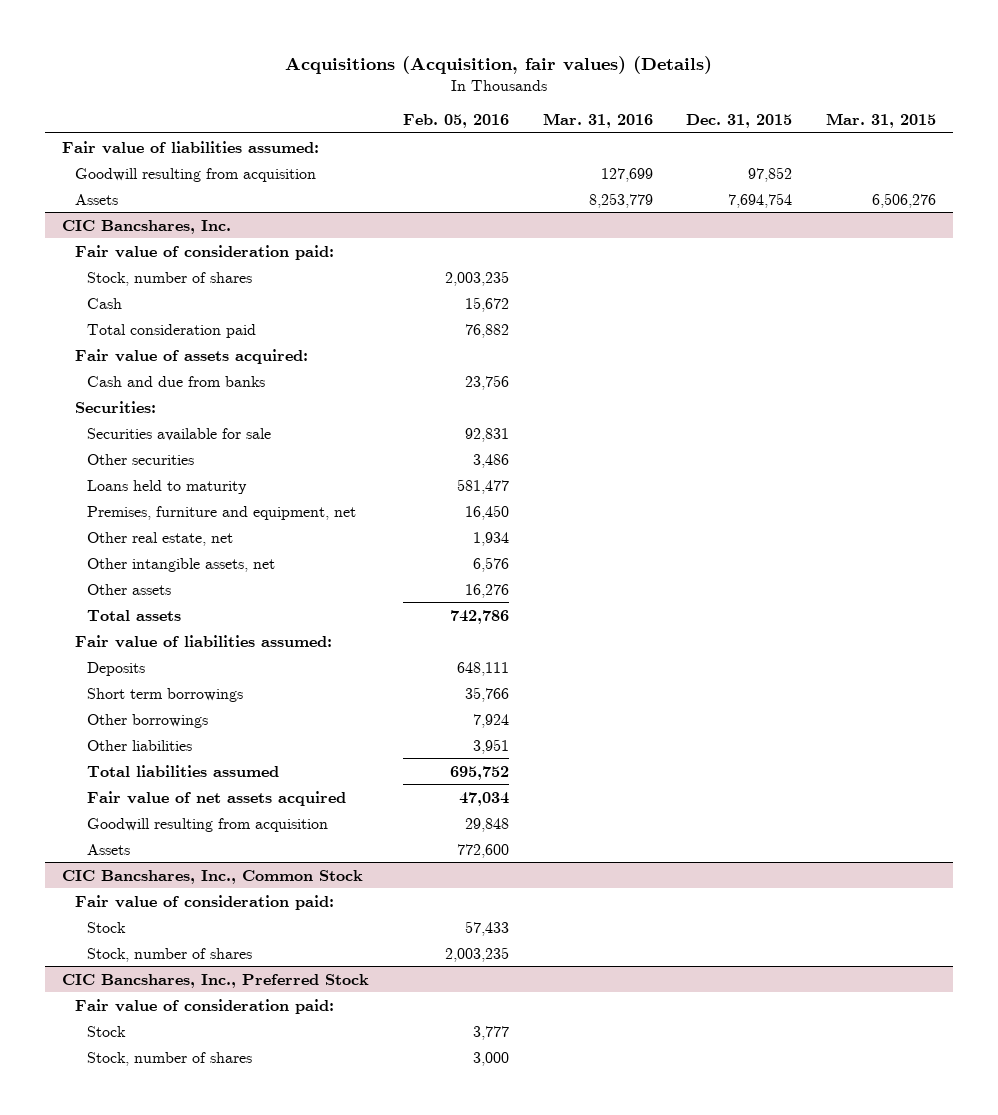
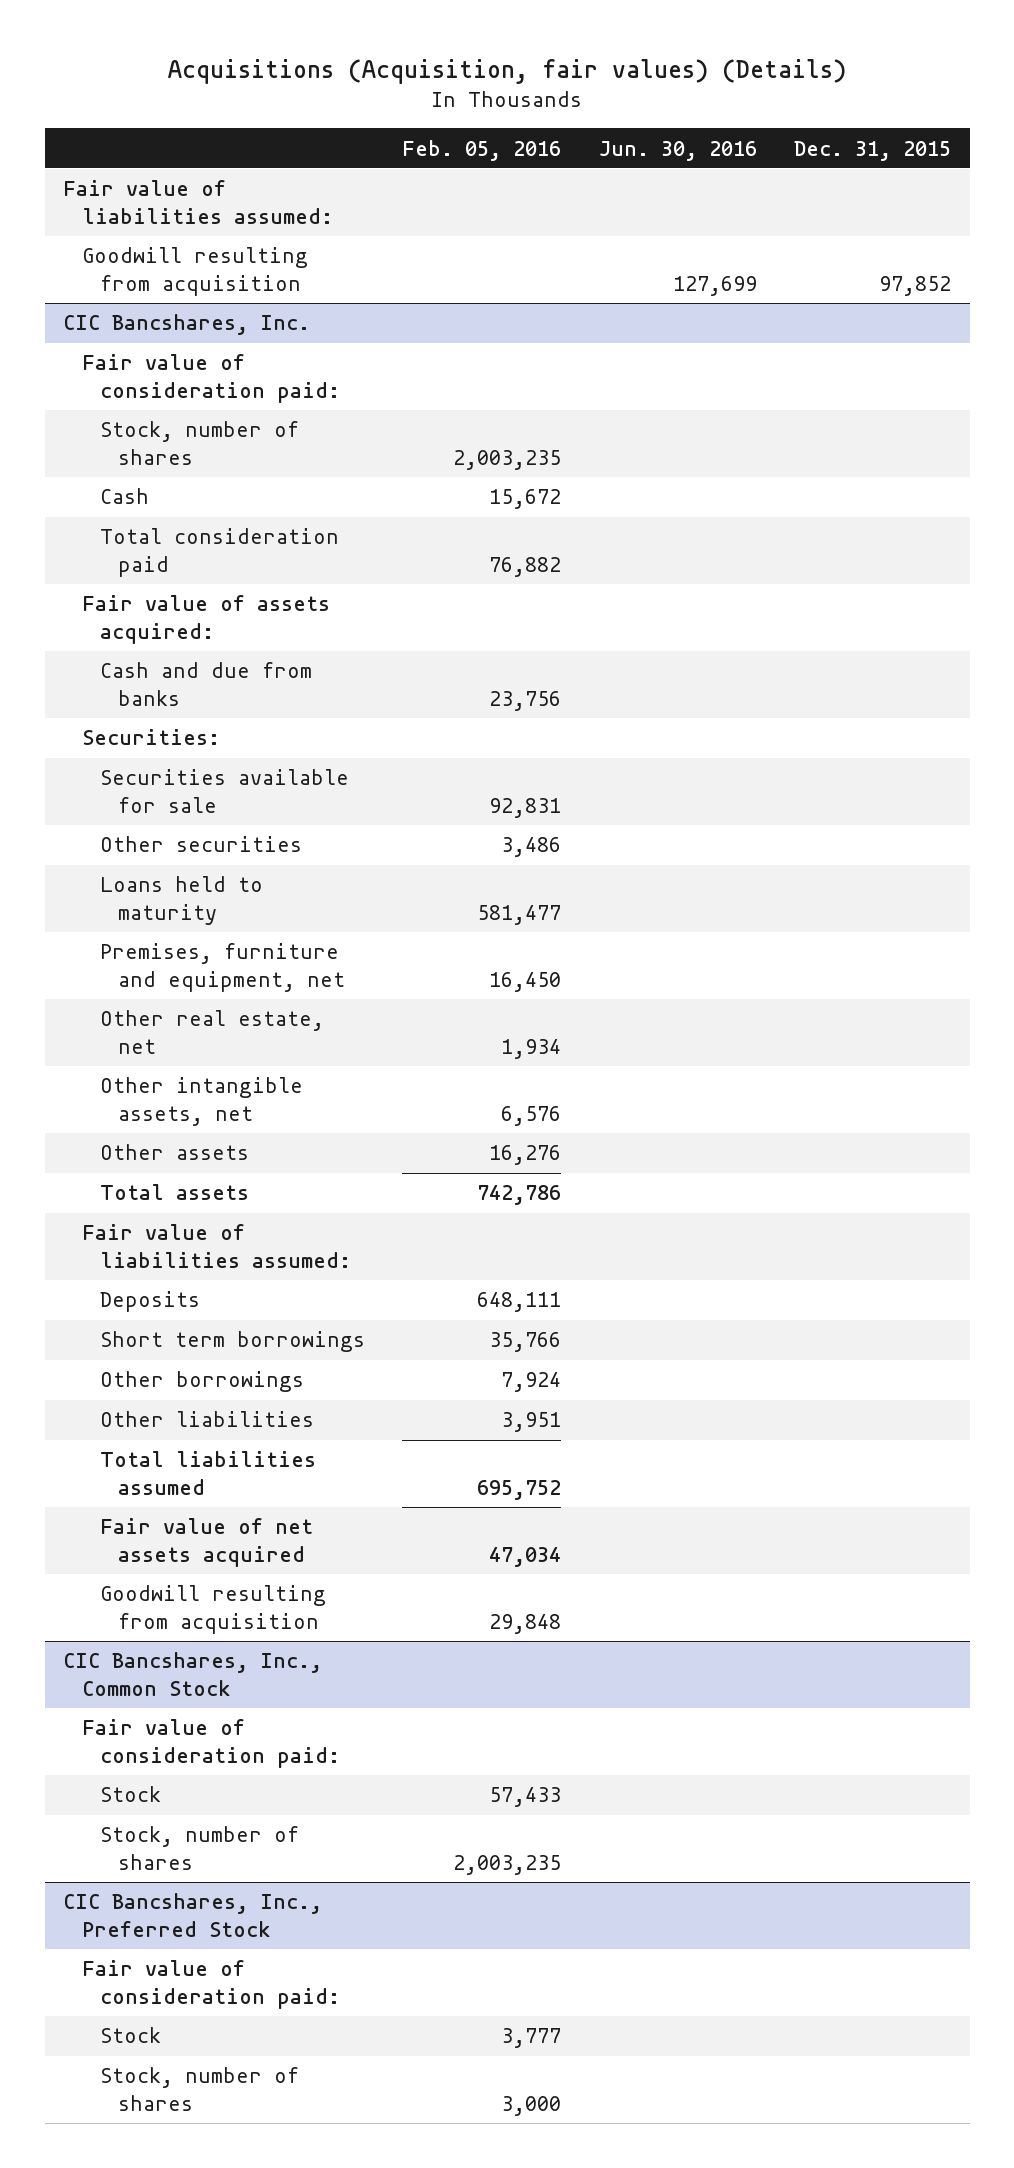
[542,112,653,128] Mar. 31, 2016 -> none
[826,112,937,128] Mar. 31, 2015 -> none
none -> [598,140,757,161] Jun. 30, 2016
[74,193,118,205] Assets -> none
[87,843,131,855] Assets -> none

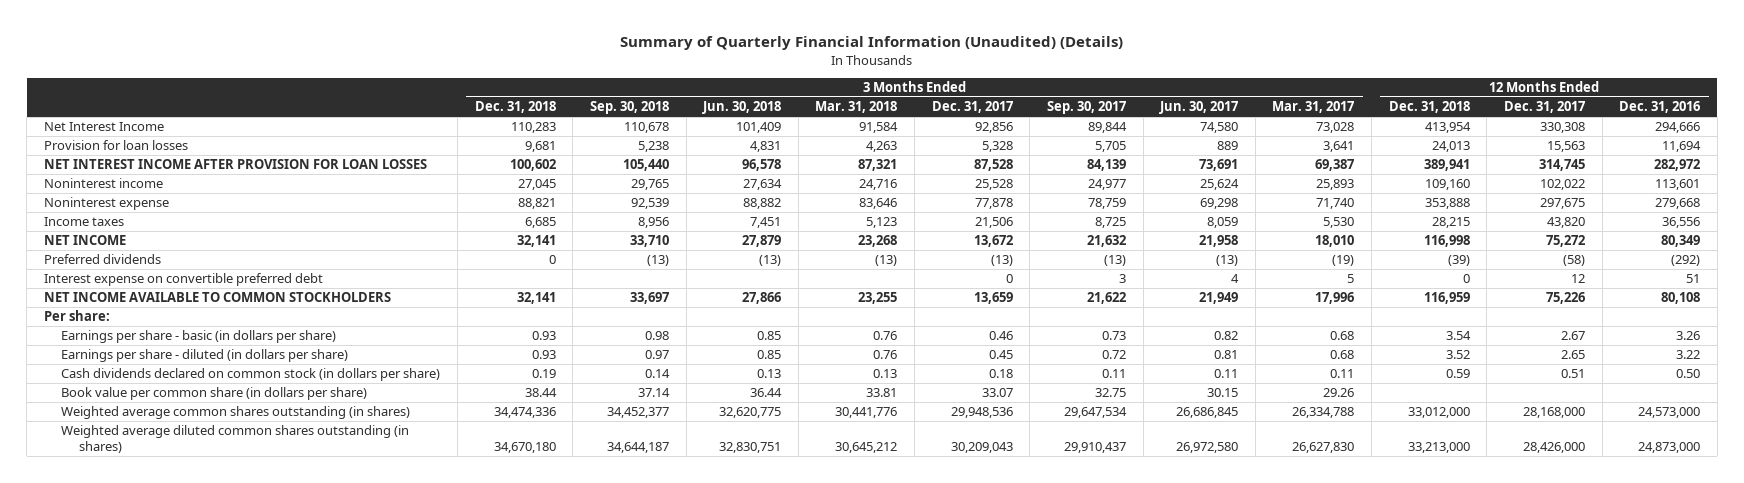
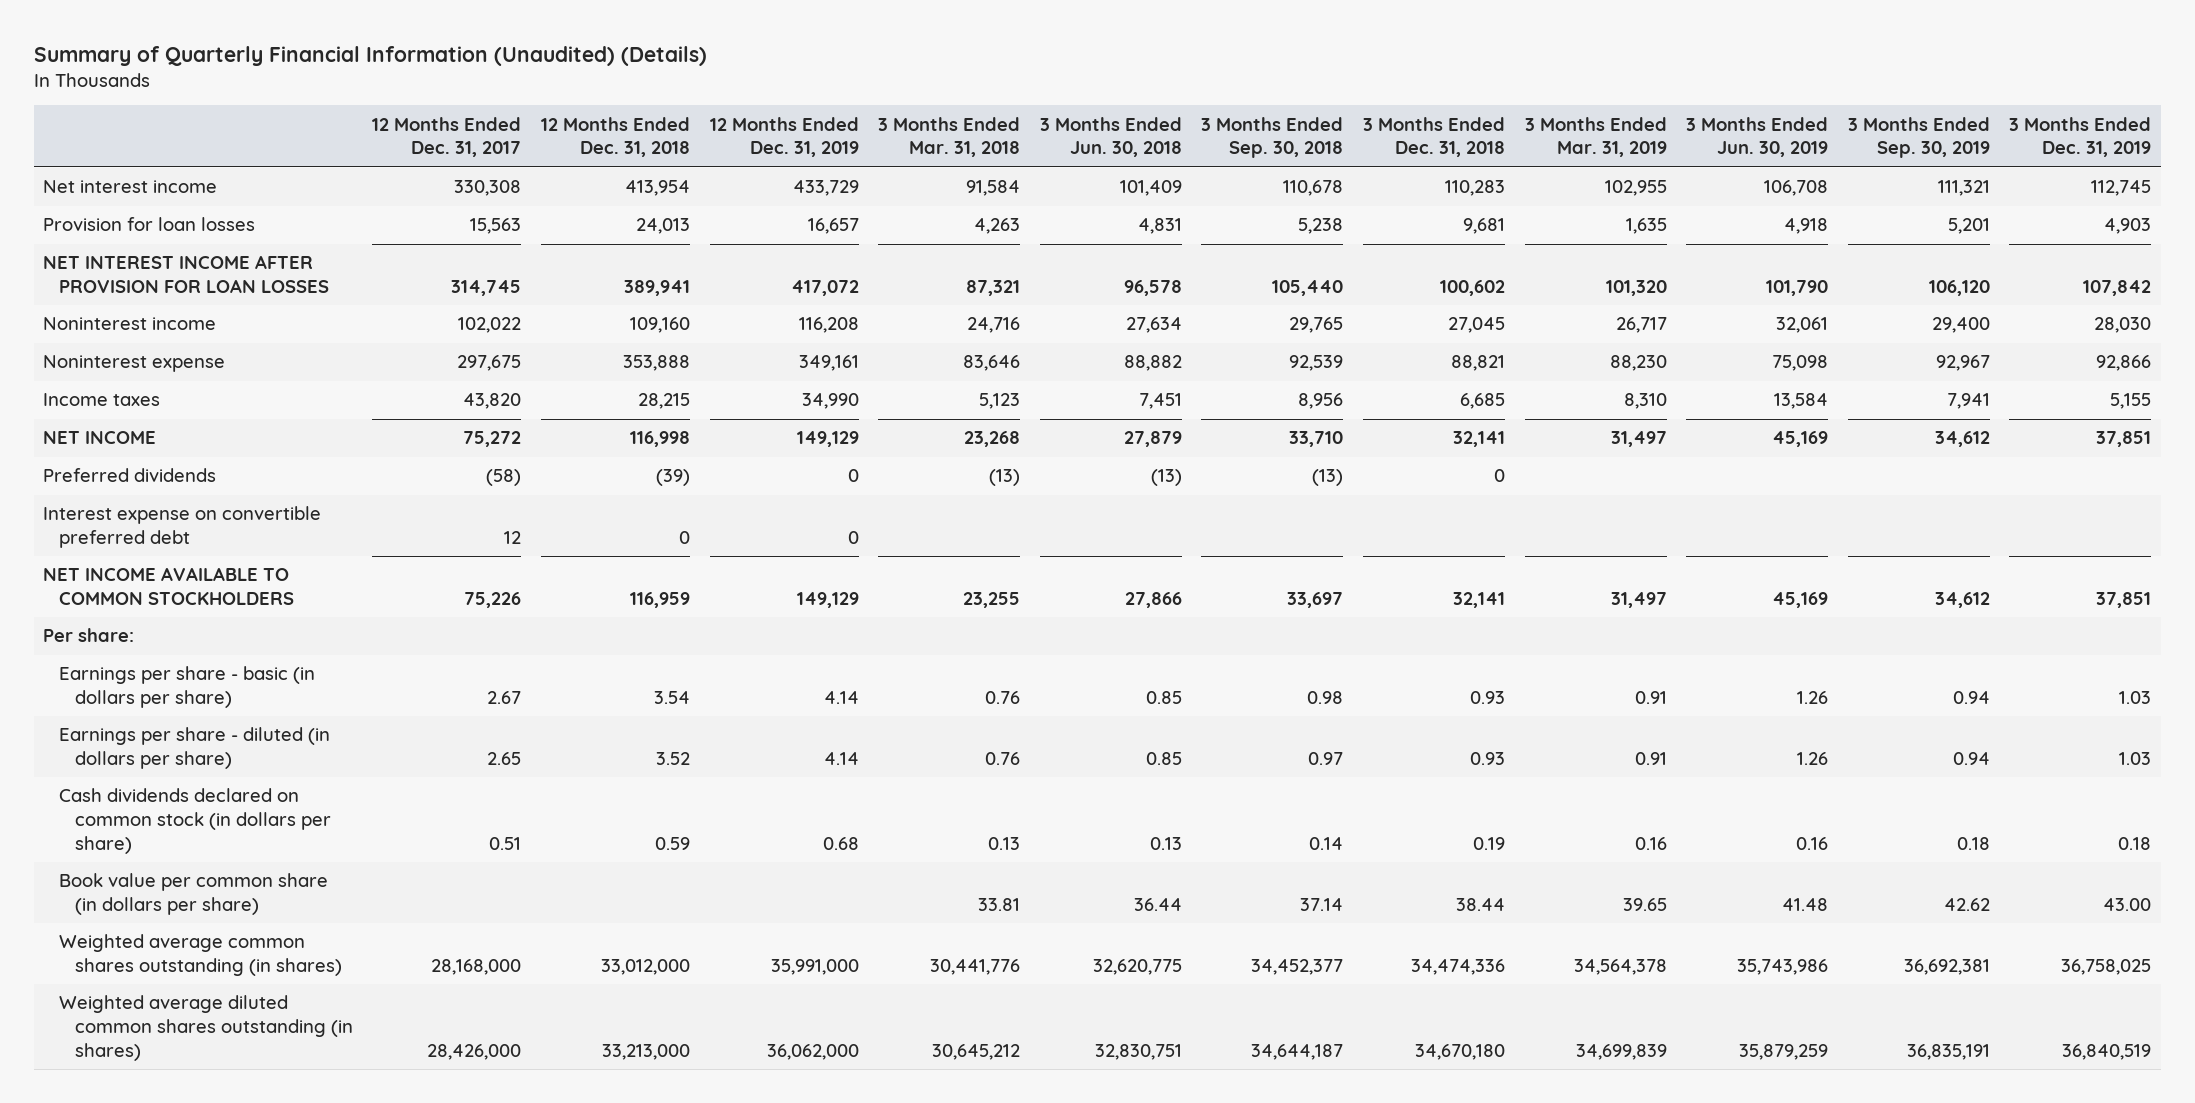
[931,101,1013,114] Dec. 31, 2017 -> none
[1046,101,1126,115] Sep. 30, 2017 -> none
[1159,101,1239,115] Jun. 30, 2017 -> none
[1272,101,1355,114] Mar. 31, 2017 -> none
[1619,101,1701,114] Dec. 31, 2016 -> none
none -> [709,116,859,158] 12 Months Ended Dec. 31, 2019
none -> [1524,116,1667,158] 3 Months Ended Mar. 31, 2019
none -> [1686,116,1829,158] 3 Months Ended Jun. 30, 2019
none -> [1847,116,1990,159] 3 Months Ended Sep. 30, 2019
none -> [2009,116,2152,158] 3 Months Ended Dec. 31, 2019
[43,122,164,132] Net Interest Income -> [43,180,218,194] Net interest income

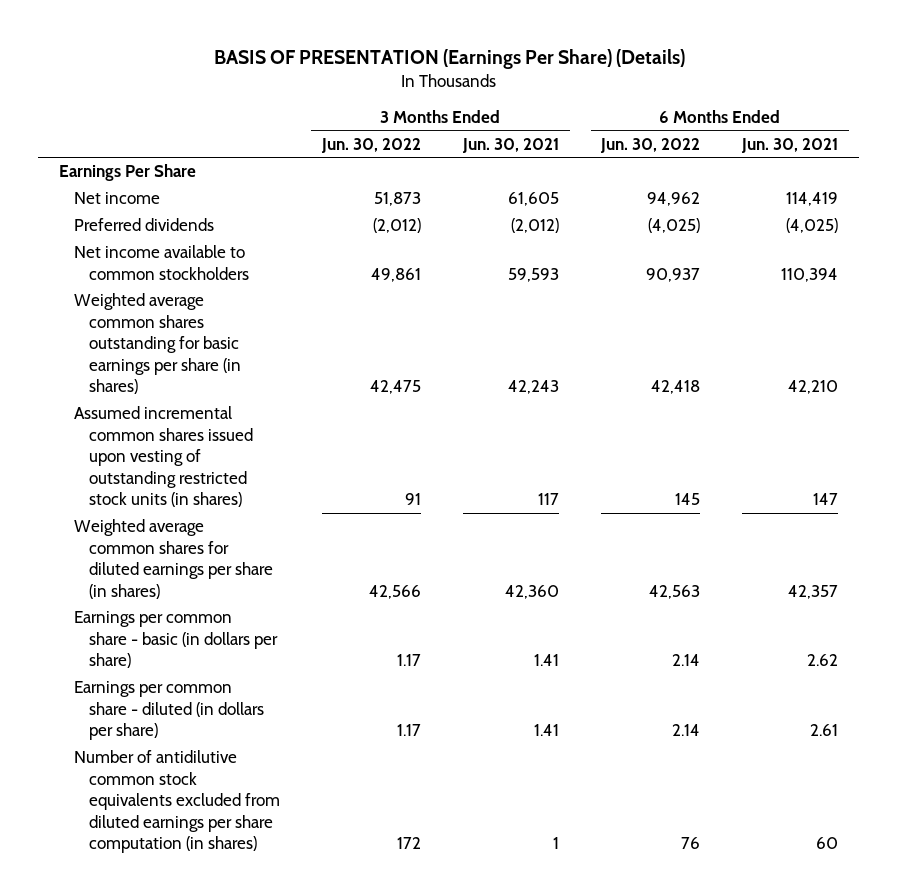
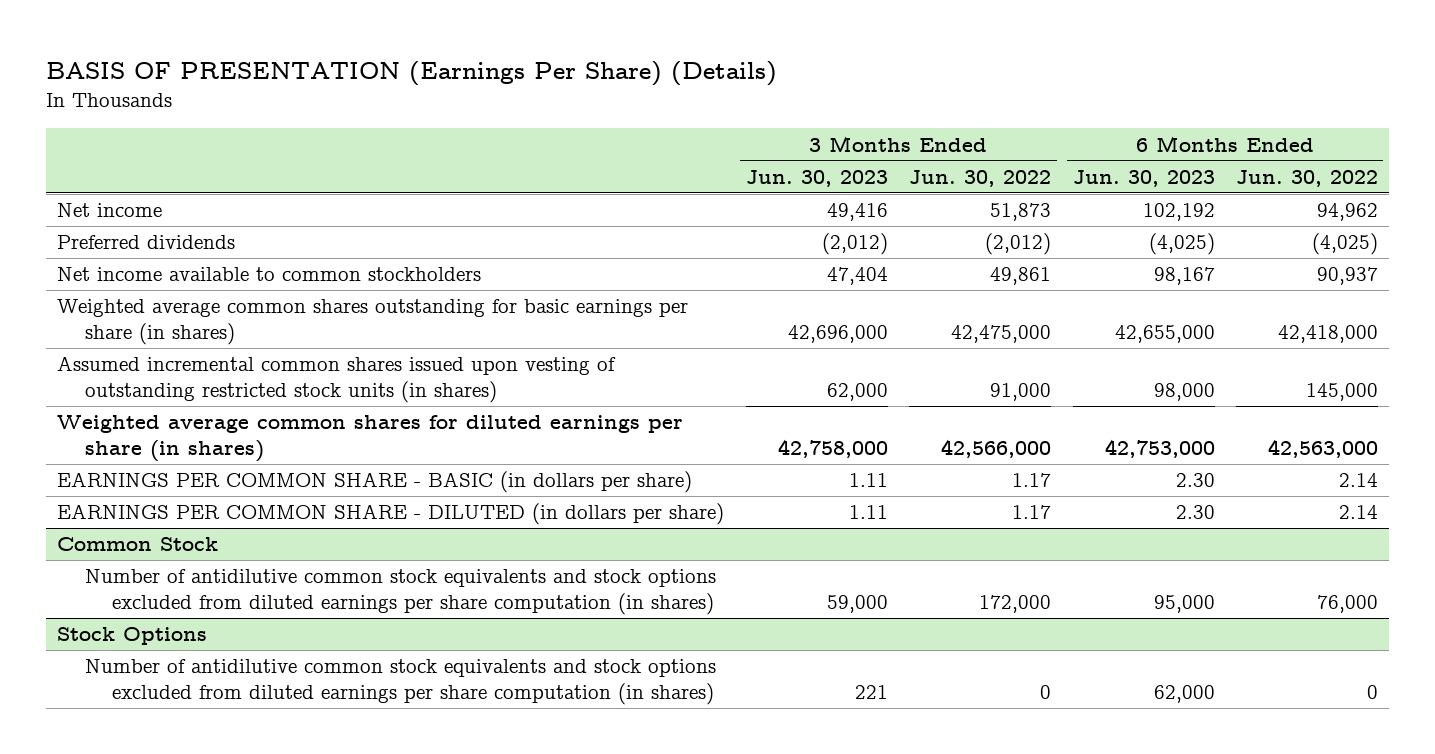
[461,137,559,153] Jun. 30, 2021 -> none
[741,137,839,153] Jun. 30, 2021 -> none
none -> [745,169,888,187] Jun. 30, 2023
none -> [1072,169,1215,187] Jun. 30, 2023
[59,164,197,182] Earnings Per Share -> none
[369,380,421,395] 42,475 -> [951,325,1052,344] 42,475,000
[651,380,701,395] 42,418 -> [1278,325,1379,344] 42,418,000
[404,493,421,506] 91 -> [990,383,1052,402] 91,000
[675,493,701,506] 145 -> [1306,383,1379,402] 145,000
[368,584,421,599] 42,566 -> [941,439,1052,459] 42,566,000
[649,584,701,599] 42,563 -> [1268,439,1379,459] 42,563,000
[73,611,278,669] Earnings per common share - basic (in dollars per share) -> [57,471,693,494] EARNINGS PER COMMON SHARE - BASIC (in dollars per share)
[73,681,264,741] Earnings per common share - diluted (in dollars per share) -> [57,503,725,526] EARNINGS PER COMMON SHARE - DILUTED (in dollars per share)
none -> [57,537,219,552] Common Stock
[73,750,280,854] Number of antidilutive common stock equivalents excluded from diluted earnings per share computation (in shares) -> [84,569,716,616] Number of antidilutive common stock equivalents and stock options excluded from diluted earnings per share computation (in shares)
[396,837,421,850] 172 -> [979,595,1052,614] 172,000
[681,837,701,850] 76 -> [1317,595,1379,614] 76,000
none -> [57,627,208,646] Stock Options
none -> [84,659,716,706] Number of antidilutive common stock equivalents and stock options excluded from diluted earnings per share computation (in shares)

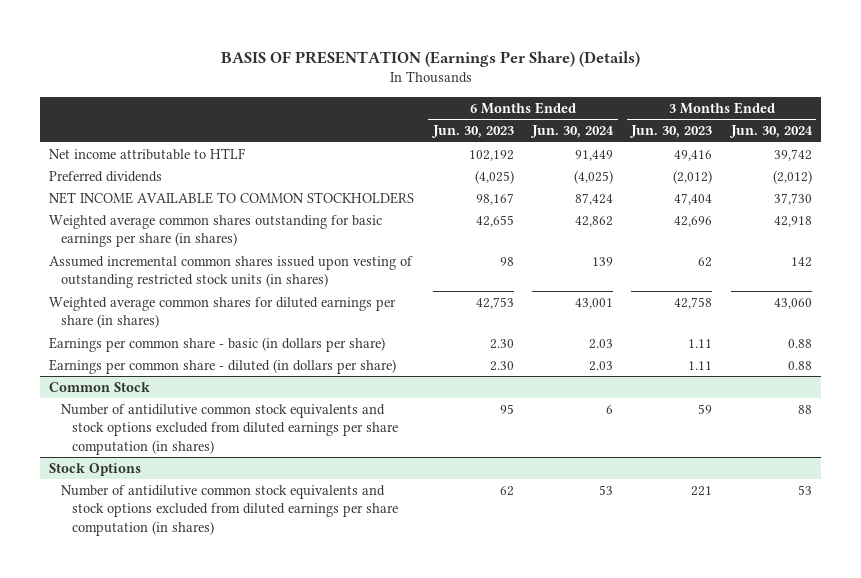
[909,169,1052,187] Jun. 30, 2022 -> none
[1236,169,1379,187] Jun. 30, 2022 -> none
none -> [530,125,615,139] Jun. 30, 2024
none -> [728,125,813,139] Jun. 30, 2024
[57,203,163,218] Net income -> [49,147,246,160] Net income attributable to HTLF
[57,267,482,282] Net income available to common stockholders -> [49,191,415,204] NET INCOME AVAILABLE TO COMMON STOCKHOLDERS
[787,325,888,344] 42,696,000 -> [674,215,713,227] 42,696
[1114,325,1215,344] 42,655,000 -> [475,214,514,227] 42,655
[826,383,888,402] 62,000 -> [698,256,713,267] 62
[1153,383,1215,402] 98,000 -> [499,256,514,266] 98
[777,439,888,459] 42,758,000 -> [674,296,713,309] 42,758
[1104,439,1215,459] 42,753,000 -> [475,296,514,309] 42,753
[57,471,693,494] EARNINGS PER COMMON SHARE - BASIC (in dollars per share) -> [49,336,386,352] Earnings per common share - basic (in dollars per share)
[57,503,725,526] EARNINGS PER COMMON SHARE - DILUTED (in dollars per share) -> [49,358,397,374] Earnings per common share - diluted (in dollars per share)
[826,595,888,614] 59,000 -> [698,403,713,414] 59
[1153,595,1215,614] 95,000 -> [499,403,514,414] 95
[1153,685,1215,704] 62,000 -> [499,485,514,496] 62

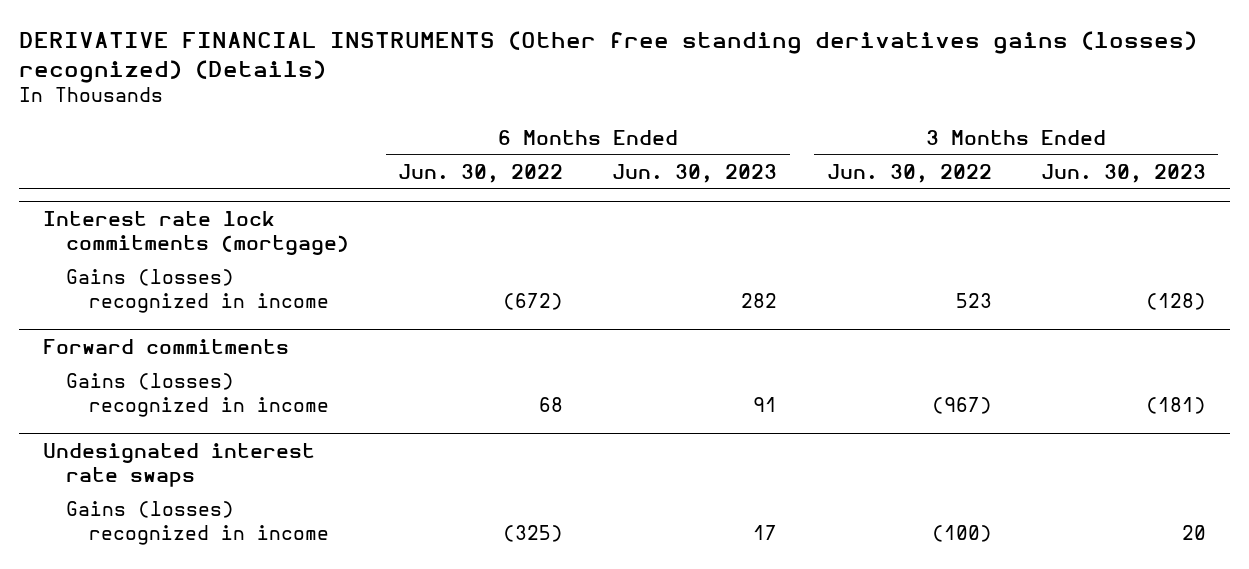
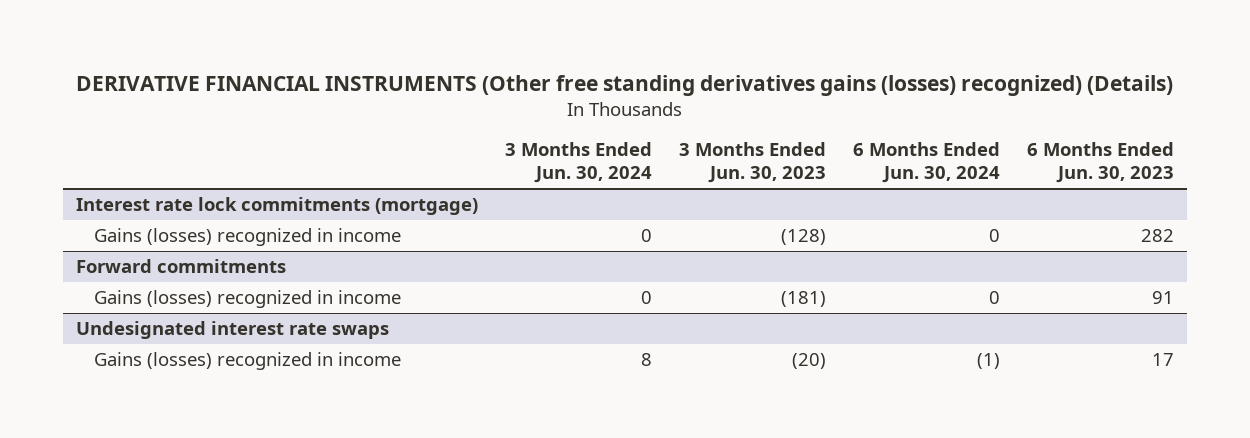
[398,163,564,183] Jun. 30, 2022 -> none
[826,163,992,183] Jun. 30, 2022 -> none
none -> [504,142,652,184] 3 Months Ended Jun. 30, 2024
none -> [852,142,1000,184] 6 Months Ended Jun. 30, 2024
[1181,525,1206,541] 20 -> [791,352,826,369] (20)

